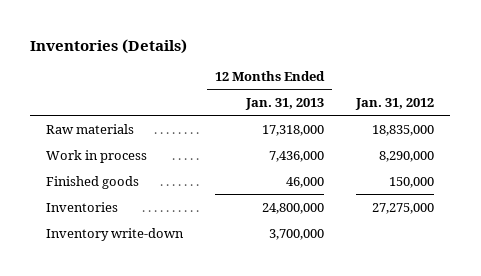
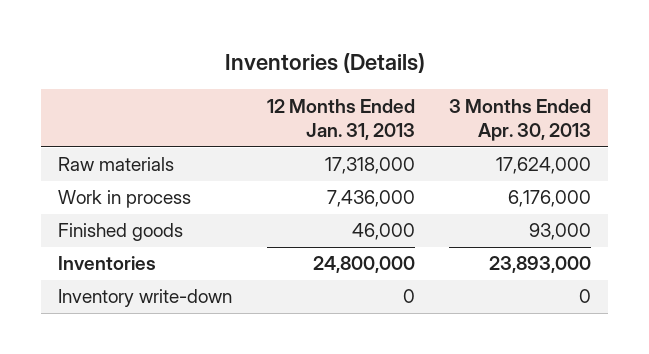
[355,97,435,110] Jan. 31, 2012 -> none
none -> [448,98,591,142] 3 Months Ended Apr. 30, 2013
[269,228,325,240] 3,700,000 -> [402,289,415,304] 0

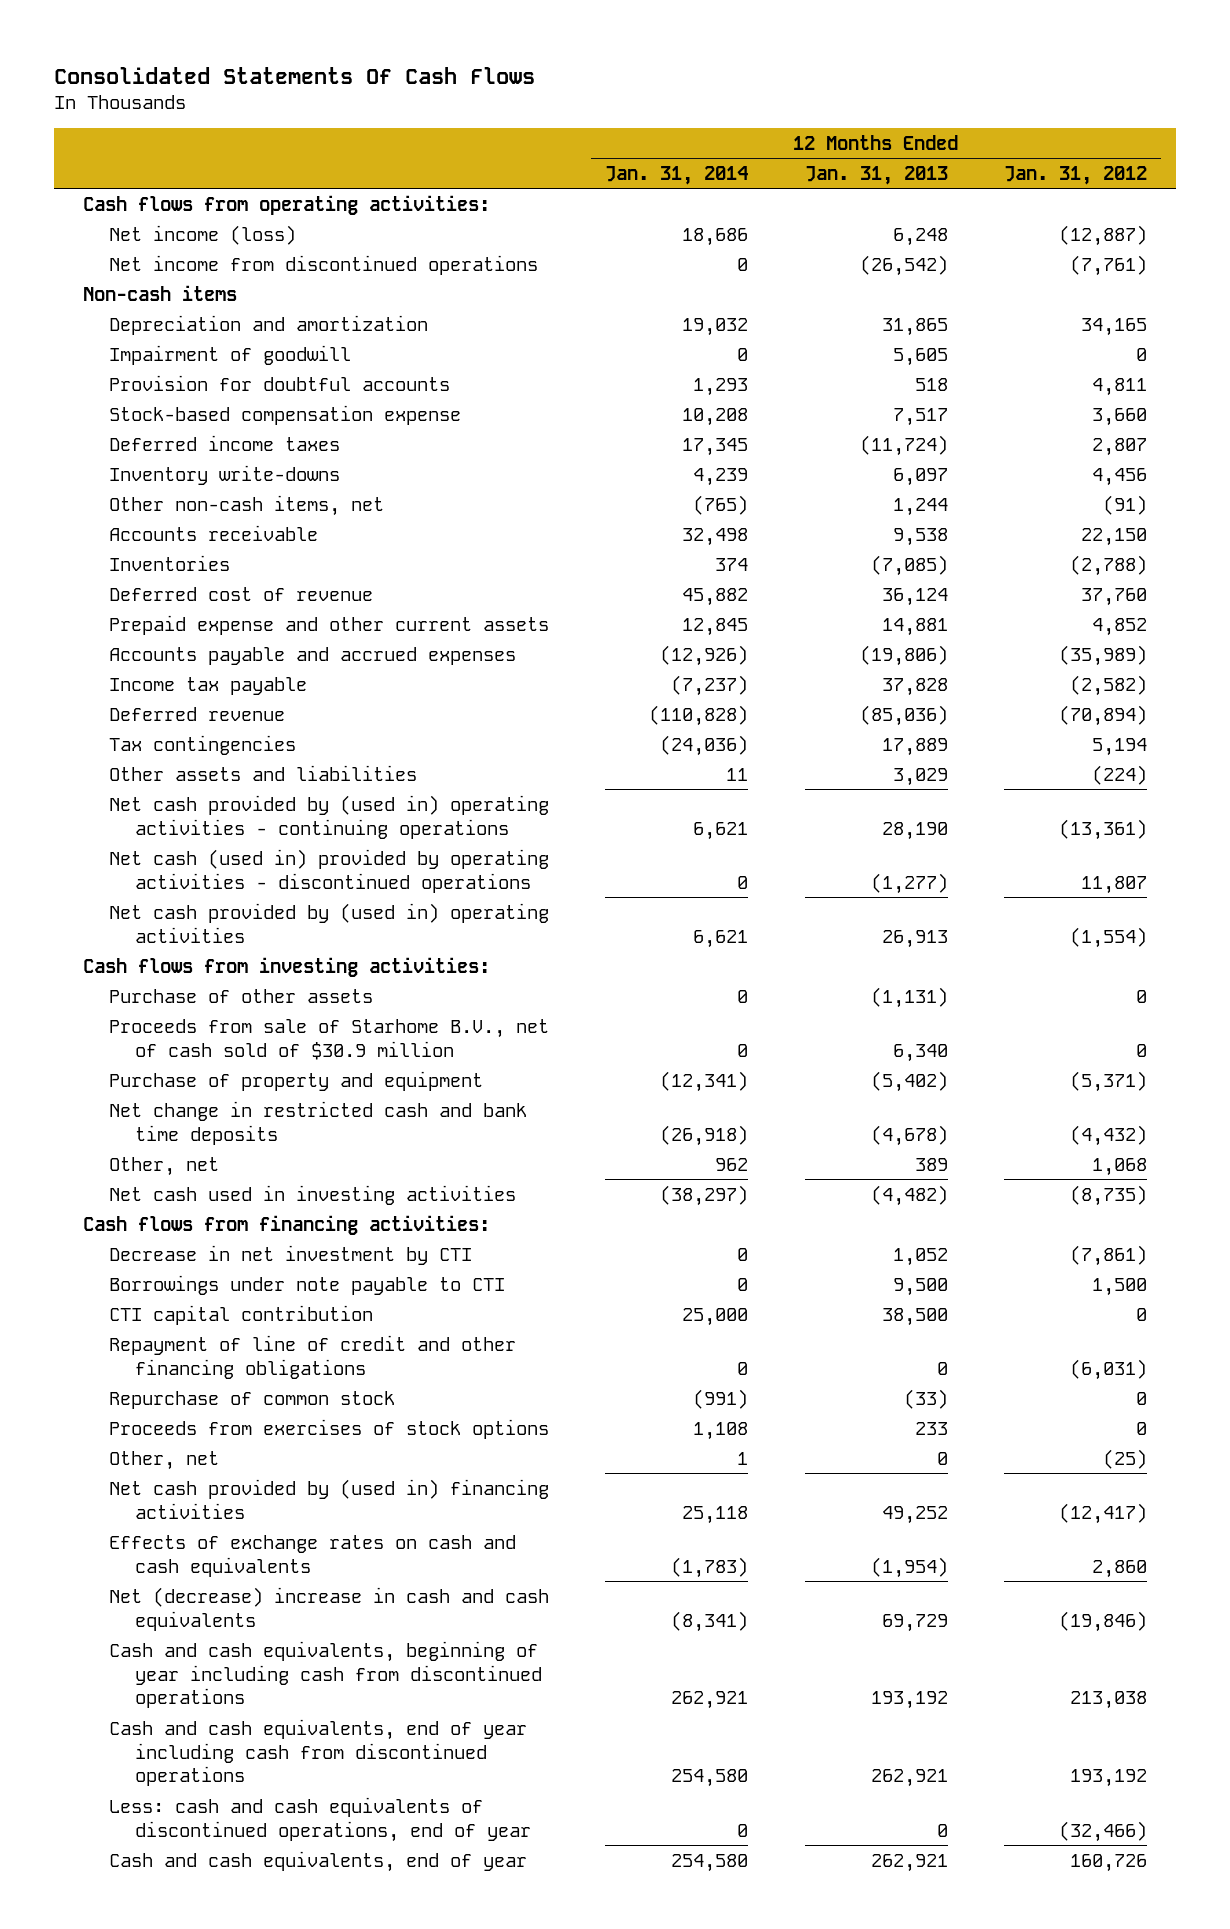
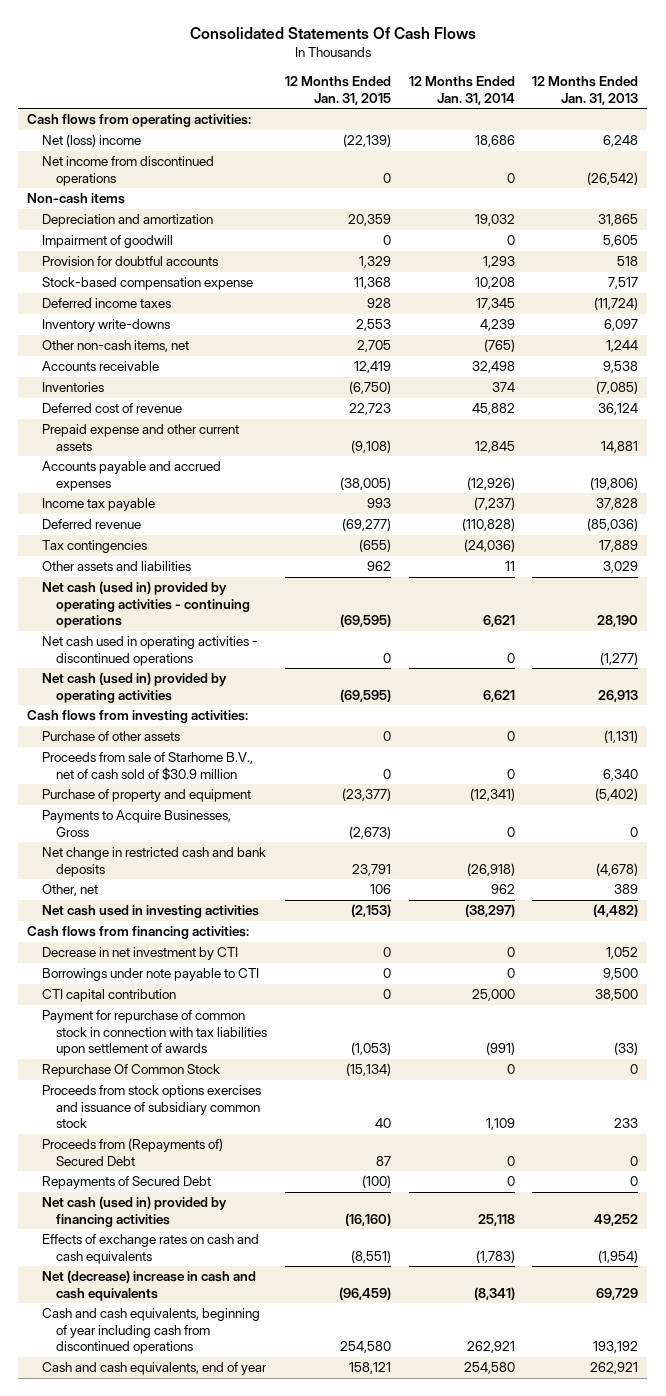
[1004,165,1148,185] Jan. 31, 2012 -> none
none -> [284,76,391,105] 12 Months Ended Jan. 31, 2015
[109,224,297,245] Net income (loss) -> [41,134,141,148] Net (loss) income
[109,794,550,839] Net cash provided by (used in) operating activities - continuing operations -> [41,581,250,629] Net cash (used in) provided by operating activities - continuing operations
[109,848,550,893] Net cash (used in) provided by operating activities - discontinued operations -> [41,636,258,666] Net cash used in operating activities - discontinued operations
[109,902,550,943] Net cash provided by (used in) operating activities -> [41,672,227,703] Net cash (used in) provided by operating activities
none -> [41,810,231,837] Payments to Acquire Businesses, Gross
[109,1100,528,1145] Net change in restricted cash and bank time deposits -> [41,847,266,877] Net change in restricted cash and bank deposits
[109,1334,517,1379] Repayment of line of credit and other financing obligations -> none
[109,1450,220,1470] Other, net -> none
[109,1390,396,1409] Repurchase of common stock -> [41,1010,267,1057] Payment for repurchase of common stock in connection with tax liabilities upon settlement of awards
none -> [41,1064,220,1078] Repurchase Of Common Stock
[109,1418,550,1439] Proceeds from exercises of stock options -> [41,1085,261,1129] Proceeds from stock options exercises and issuance of subsidiary common stock
[693,1421,749,1440] 1,108 -> [485,1118,515,1131] 1,109
none -> [41,1138,223,1166] Proceeds from (Repayments of) Secured Debt
none -> [41,1176,211,1190] Repayments of Secured Debt
[109,1478,550,1519] Net cash provided by (used in) financing activities -> [41,1196,227,1227] Net cash (used in) provided by financing activities
[109,1718,528,1787] Cash and cash equivalents, end of year including cash from discontinued operations -> none
[109,1796,532,1842] Less: cash and cash equivalents of discontinued operations, end of year -> none

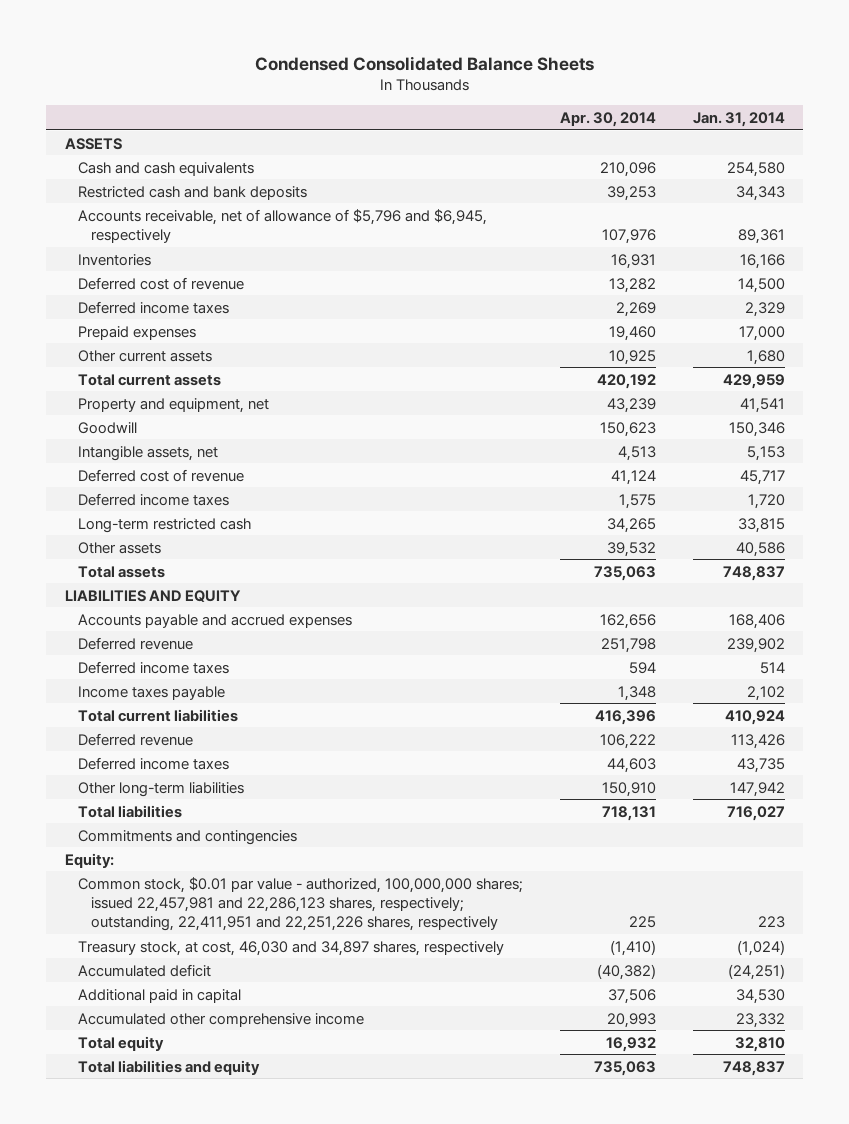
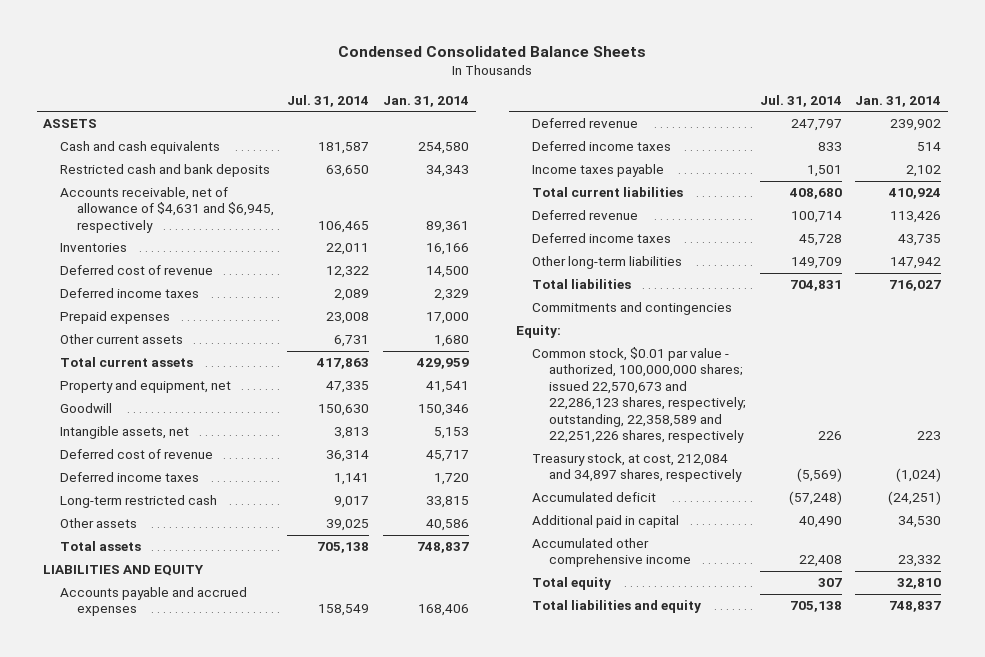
[559,111,656,127] Apr. 30, 2014 -> none
none -> [287,94,370,107] Jul. 31, 2014
[77,208,487,243] Accounts receivable, net of allowance of $5,796 and $6,945, respectively -> [60,186,274,233] Accounts receivable, net of allowance of $4,631 and $6,945, respectively
[77,876,523,932] Common stock, $0.01 par value - authorized, 100,000,000 shares; issued 22,457,981 and 22,286,123 shares, respectively; outstanding, 22,411,951 and 22,251,226 shares, respectively -> [532,346,747,444] Common stock, $0.01 par value - authorized, 100,000,000 shares; issued 22,570,673 and 22,286,123 shares, respectively; outstanding, 22,358,589 and 22,251,226 shares, respectively
[77,940,504,956] Treasury stock, at cost, 46,030 and 34,897 shares, respectively -> [532,452,743,483] Treasury stock, at cost, 212,084 and 34,897 shares, respectively

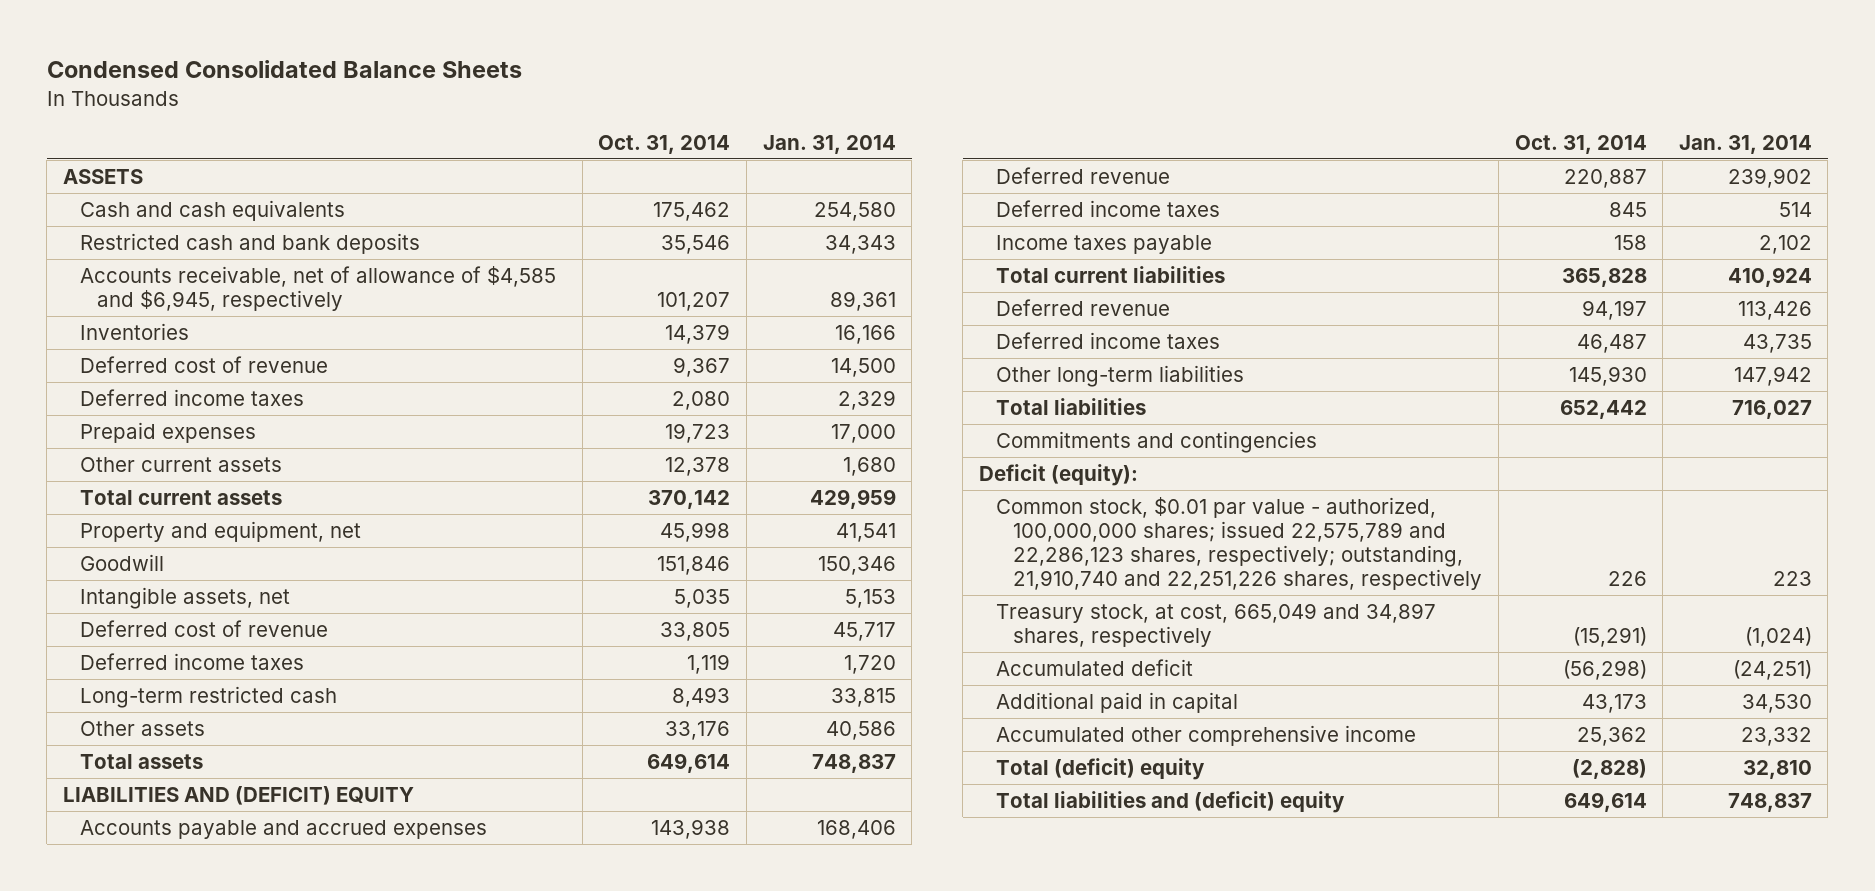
[287,94,370,107] Jul. 31, 2014 -> none
none -> [598,134,731,154] Oct. 31, 2014
[60,186,274,233] Accounts receivable, net of allowance of $4,631 and $6,945, respectively -> [80,265,557,311] Accounts receivable, net of allowance of $4,585 and $6,945, respectively
[43,564,205,576] LIABILITIES AND EQUITY -> [62,785,414,805] LIABILITIES AND (DEFICIT) EQUITY
[515,324,561,338] Equity: -> [978,463,1138,486] Deficit (equity):
[532,346,747,444] Common stock, $0.01 par value - authorized, 100,000,000 shares; issued 22,570,673 and 22,286,123 shares, respectively; outstanding, 22,358,589 and 22,251,226 shares, respectively -> [996,496,1483,590] Common stock, $0.01 par value - authorized, 100,000,000 shares; issued 22,575,789 and 22,286,123 shares, respectively; outstanding, 21,910,740 and 22,251,226 shares, respectively
[532,452,743,483] Treasury stock, at cost, 212,084 and 34,897 shares, respectively -> [996,602,1437,647] Treasury stock, at cost, 665,049 and 34,897 shares, respectively
[532,576,612,590] Total equity -> [996,757,1206,780] Total (deficit) equity
[532,599,702,613] Total liabilities and equity -> [996,790,1346,813] Total liabilities and (deficit) equity

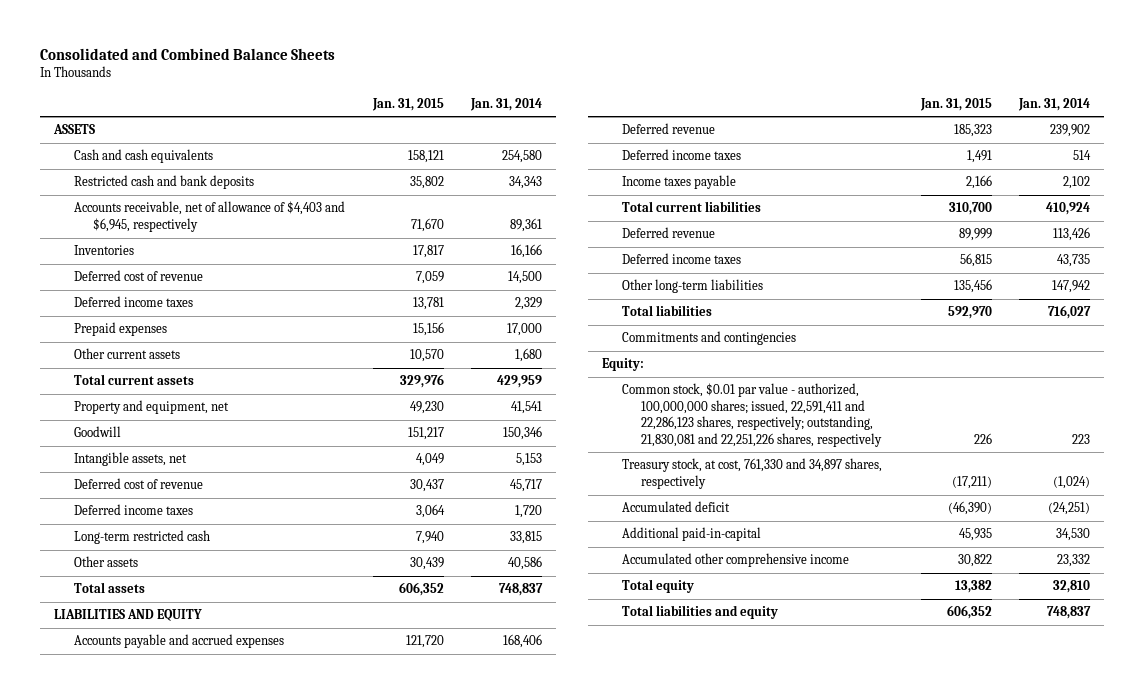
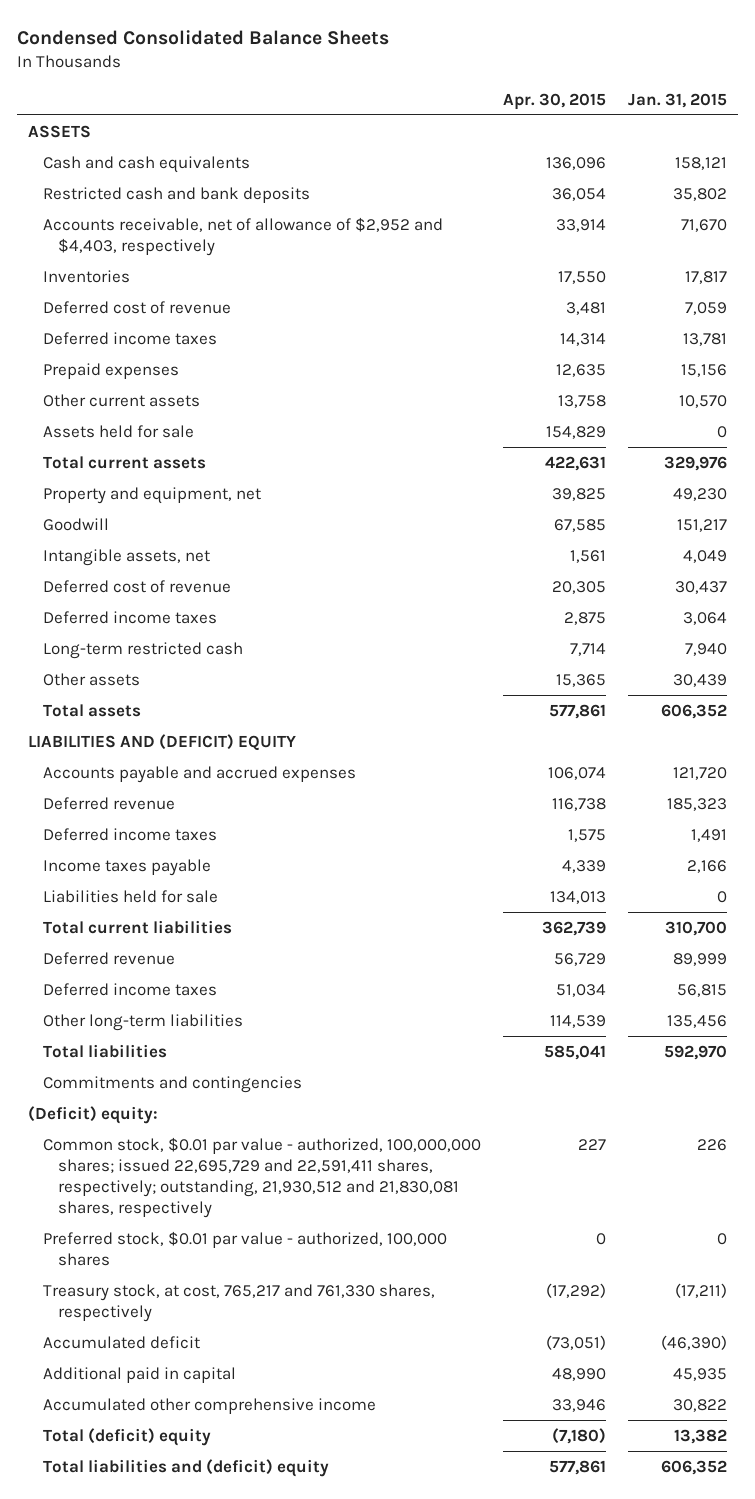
[40,48,336,61] Consolidated and Combined Balance Sheets -> [17,29,390,45] Condensed Consolidated Balance Sheets
[470,97,543,111] Jan. 31, 2014 -> none
none -> [502,92,606,110] Apr. 30, 2015
[73,201,345,232] Accounts receivable, net of allowance of $4,403 and $6,945, respectively -> [42,216,443,256] Accounts receivable, net of allowance of $2,952 and $4,403, respectively
none -> [42,424,194,438] Assets held for sale
[54,609,203,622] LIABILITIES AND EQUITY -> [28,733,297,751] LIABILITIES AND (DEFICIT) EQUITY
none -> [42,889,218,903] Liabilities held for sale
[602,358,645,372] Equity: -> [28,1105,159,1124] (Deficit) equity:
[621,383,883,447] Common stock, $0.01 par value - authorized, 100,000,000 shares; issued, 22,591,411 and 22,286,123 shares, respectively; outstanding, 21,830,081 and 22,251,226 shares, respectively -> [42,1136,481,1218] Common stock, $0.01 par value - authorized, 100,000,000 shares; issued 22,695,729 and 22,591,411 shares, respectively; outstanding, 21,930,512 and 21,830,081 shares, respectively
none -> [42,1230,447,1266] Preferred stock, $0.01 par value - authorized, 100,000 shares
[621,458,882,489] Treasury stock, at cost, 761,330 and 34,897 shares, respectively -> [42,1283,435,1322] Treasury stock, at cost, 765,217 and 761,330 shares, respectively
[621,527,761,542] Additional paid-in-capital -> [42,1366,236,1383] Additional paid in capital
[621,579,694,594] Total equity -> [42,1427,211,1446] Total (deficit) equity
[621,605,778,620] Total liabilities and equity -> [42,1458,329,1477] Total liabilities and (deficit) equity

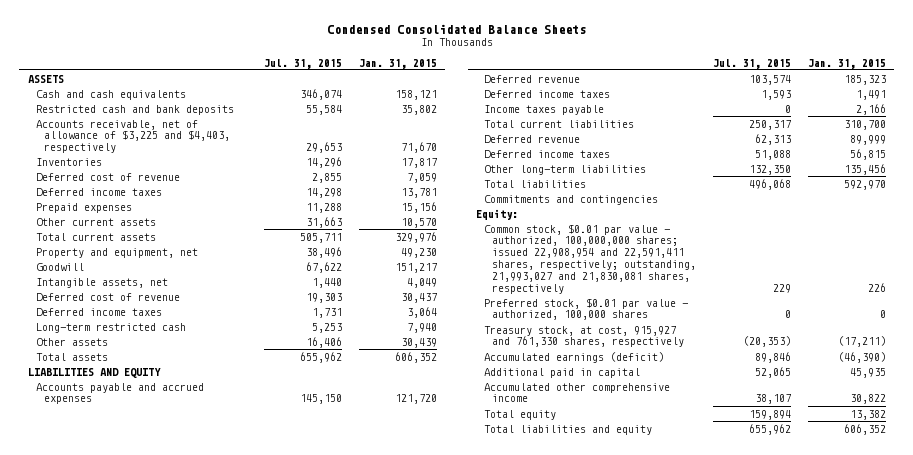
[502,92,606,110] Apr. 30, 2015 -> none
none -> [264,58,343,69] Jul. 31, 2015
[42,216,443,256] Accounts receivable, net of allowance of $2,952 and $4,403, respectively -> [35,119,230,154] Accounts receivable, net of allowance of $3,225 and $4,403, respectively
[42,424,194,438] Assets held for sale -> none
[28,733,297,751] LIABILITIES AND (DEFICIT) EQUITY -> [27,367,161,378] LIABILITIES AND EQUITY
[42,889,218,903] Liabilities held for sale -> none
[28,1105,159,1124] (Deficit) equity: -> [476,208,519,220] Equity:
[42,1136,481,1218] Common stock, $0.01 par value - authorized, 100,000,000 shares; issued 22,695,729 and 22,591,411 shares, respectively; outstanding, 21,930,512 and 21,830,081 shares, respectively -> [484,223,697,294] Common stock, $0.01 par value - authorized, 100,000,000 shares; issued 22,908,954 and 22,591,411 shares, respectively; outstanding, 21,993,027 and 21,830,081 shares, respectively
[42,1283,435,1322] Treasury stock, at cost, 765,217 and 761,330 shares, respectively -> [484,325,685,348] Treasury stock, at cost, 915,927 and 761,330 shares, respectively
[42,1335,200,1349] Accumulated deficit -> [484,351,665,363] Accumulated earnings (deficit)
[42,1427,211,1446] Total (deficit) equity -> [484,409,557,420] Total equity
[42,1458,329,1477] Total liabilities and (deficit) equity -> [484,424,653,435] Total liabilities and equity

